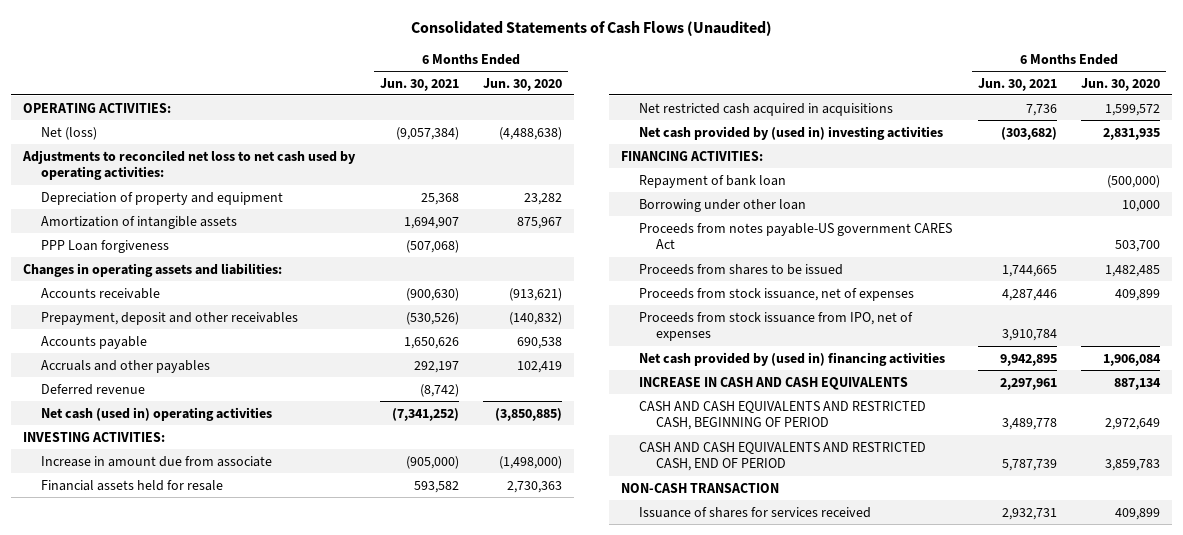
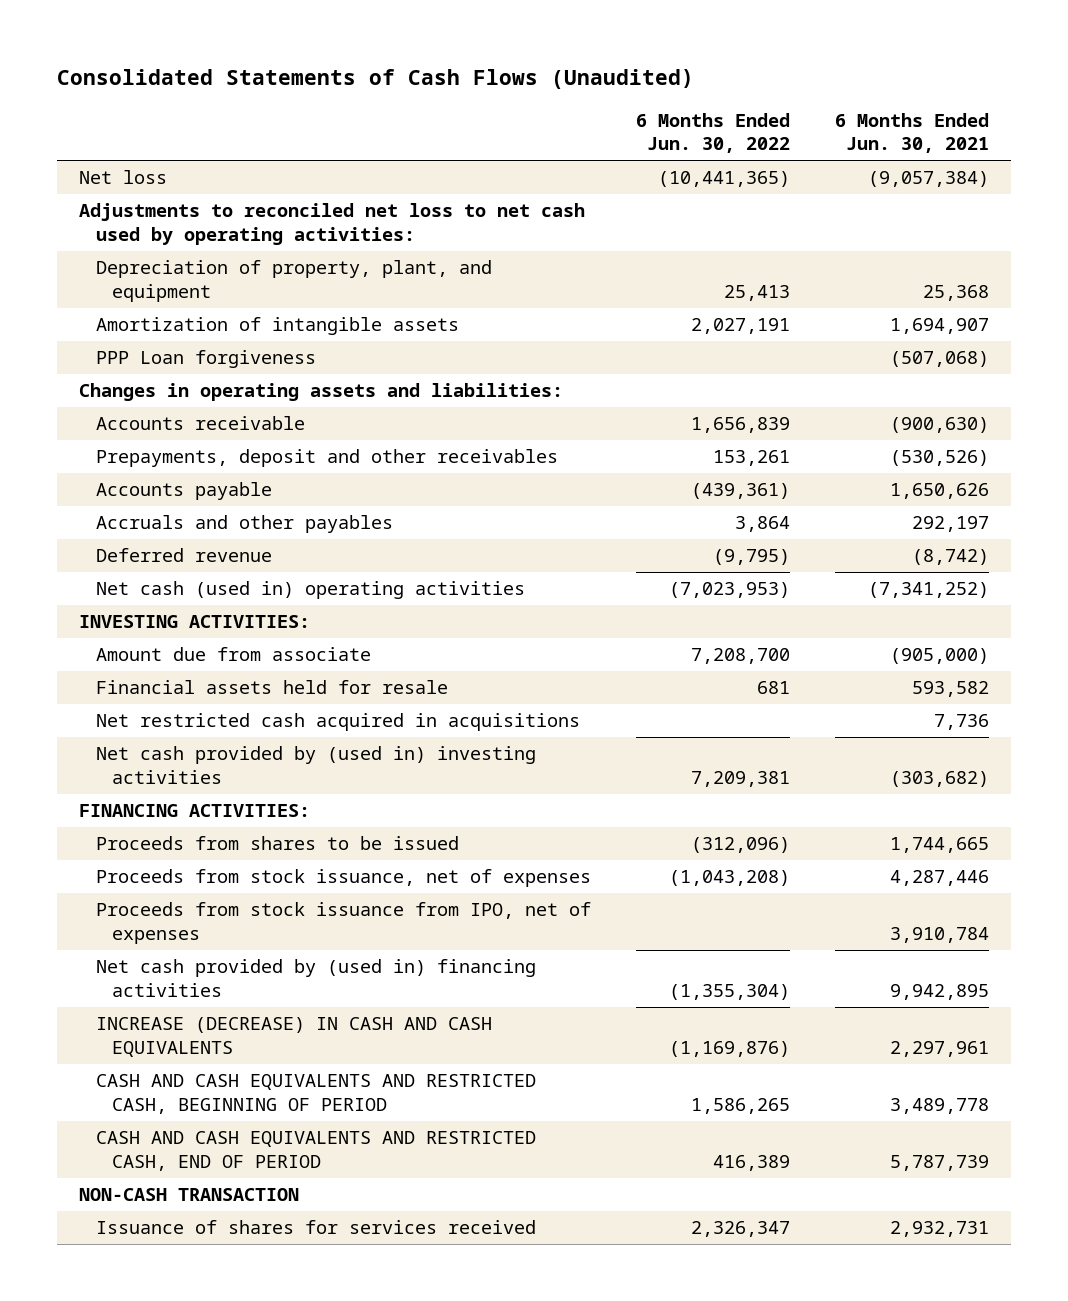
[482,77,562,91] Jun. 30, 2020 -> none
none -> [635,113,790,154] 6 Months Ended Jun. 30, 2022
[23,102,172,113] OPERATING ACTIVITIES: -> none
[40,126,97,140] Net (loss) -> [79,170,168,185] Net loss
[40,191,283,205] Depreciation of property and equipment -> [95,260,492,302] Depreciation of property, plant, and equipment
[40,311,298,325] Prepayment, deposit and other receivables -> [95,449,558,468] Prepayments, deposit and other receivables
[40,455,272,467] Increase in amount due from associate -> [95,647,371,662] Amount due from associate
[638,174,786,188] Repayment of bank loan -> none
[638,198,806,212] Borrowing under other loan -> none
[638,222,952,250] Proceeds from notes payable-US government CARES Act -> none
[638,376,908,390] INCREASE IN CASH AND CASH EQUIVALENTS -> [95,1017,492,1057] INCREASE (DECREASE) IN CASH AND CASH EQUIVALENTS

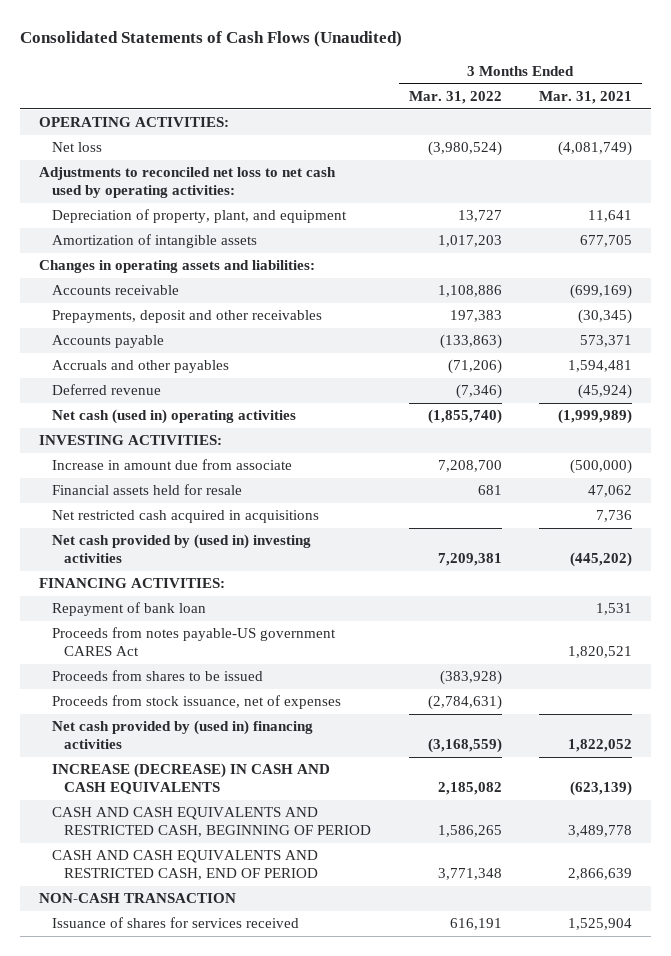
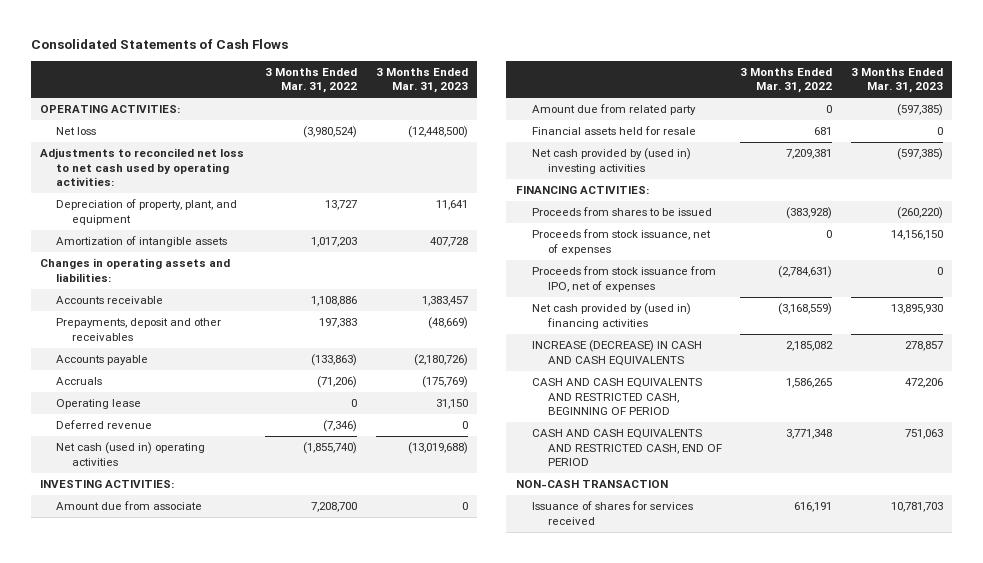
[20,31,403,48] Consolidated Statements of Cash Flows (Unaudited) -> [30,39,288,50] Consolidated Statements of Cash Flows
[539,90,633,104] Mar. 31, 2021 -> none
none -> [375,67,468,94] 3 Months Ended Mar. 31, 2023
[51,360,229,374] Accruals and other payables -> [56,377,103,386] Accruals
none -> [56,399,142,410] Operating lease
[51,459,292,471] Increase in amount due from associate -> [56,501,203,511] Amount due from associate
none -> [531,104,696,116] Amount due from related party
[51,510,319,524] Net restricted cash acquired in acquisitions -> none
[51,602,206,617] Repayment of bank loan -> none
[51,627,336,657] Proceeds from notes payable-US government CARES Act -> none
[427,695,502,711] (2,784,631) -> [826,230,833,239] 0
none -> [531,266,716,292] Proceeds from stock issuance from IPO, net of expenses

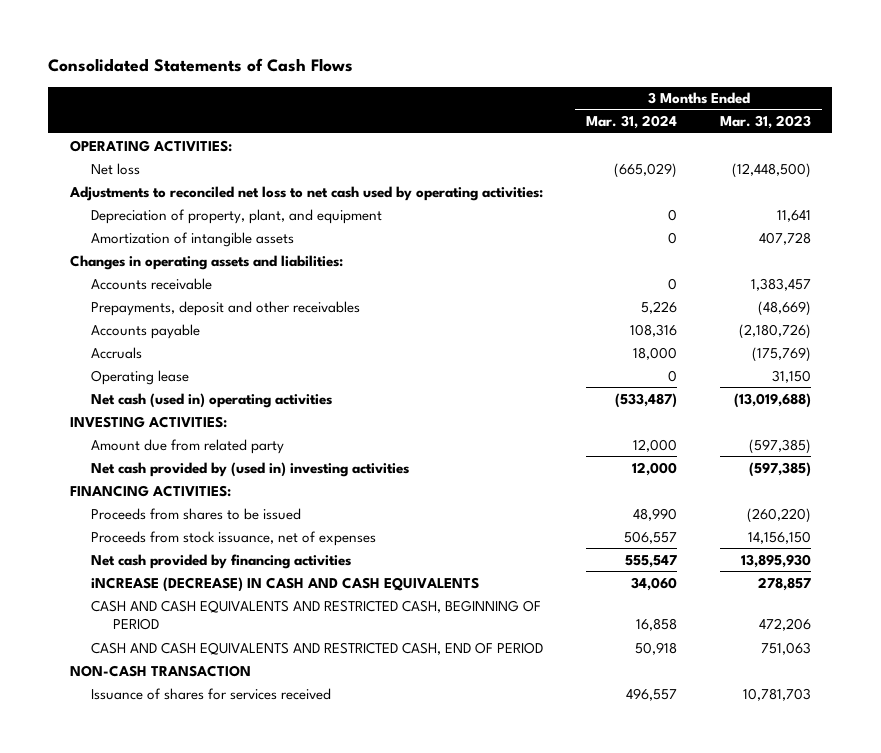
[265,67,358,94] 3 Months Ended Mar. 31, 2022 -> none
none -> [586,115,678,130] Mar. 31, 2024
[56,420,153,430] Deferred revenue -> none
[56,501,203,511] Amount due from associate -> none
[531,126,696,136] Financial assets held for resale -> none
[531,266,716,292] Proceeds from stock issuance from IPO, net of expenses -> none
[531,303,691,329] Net cash provided by (used in) financing activities -> [91,553,352,569] Net cash provided by financing activities
[531,340,702,366] INCREASE (DECREASE) IN CASH AND CASH EQUIVALENTS -> [91,576,480,592] iNCREASE (DECREASE) IN CASH AND CASH EQUIVALENTS

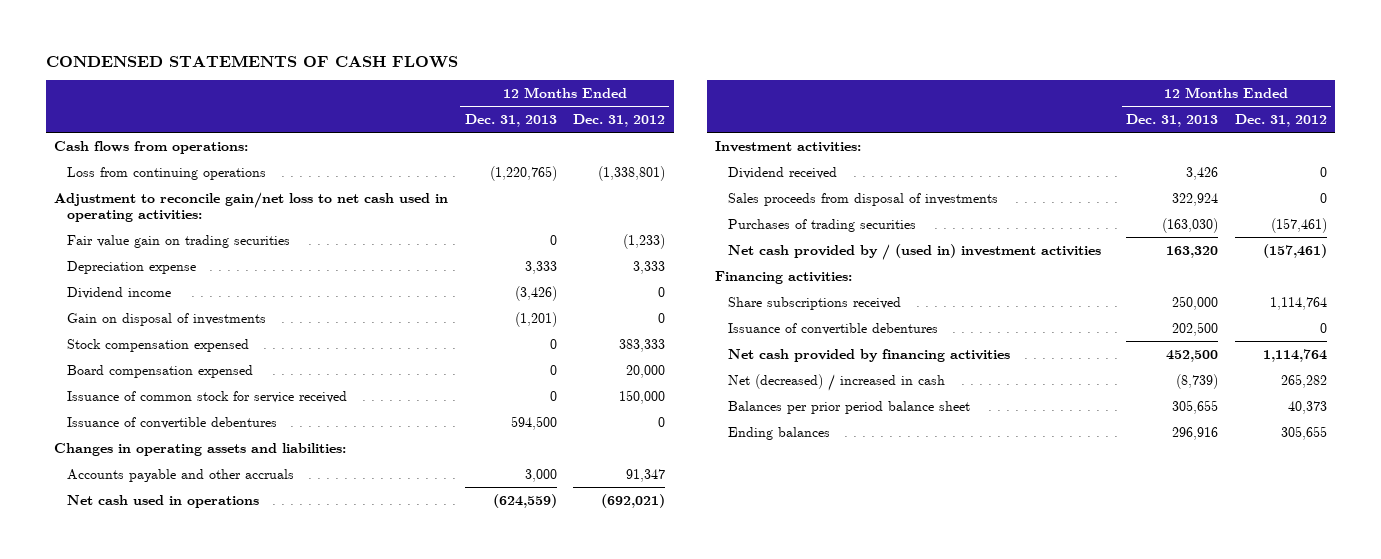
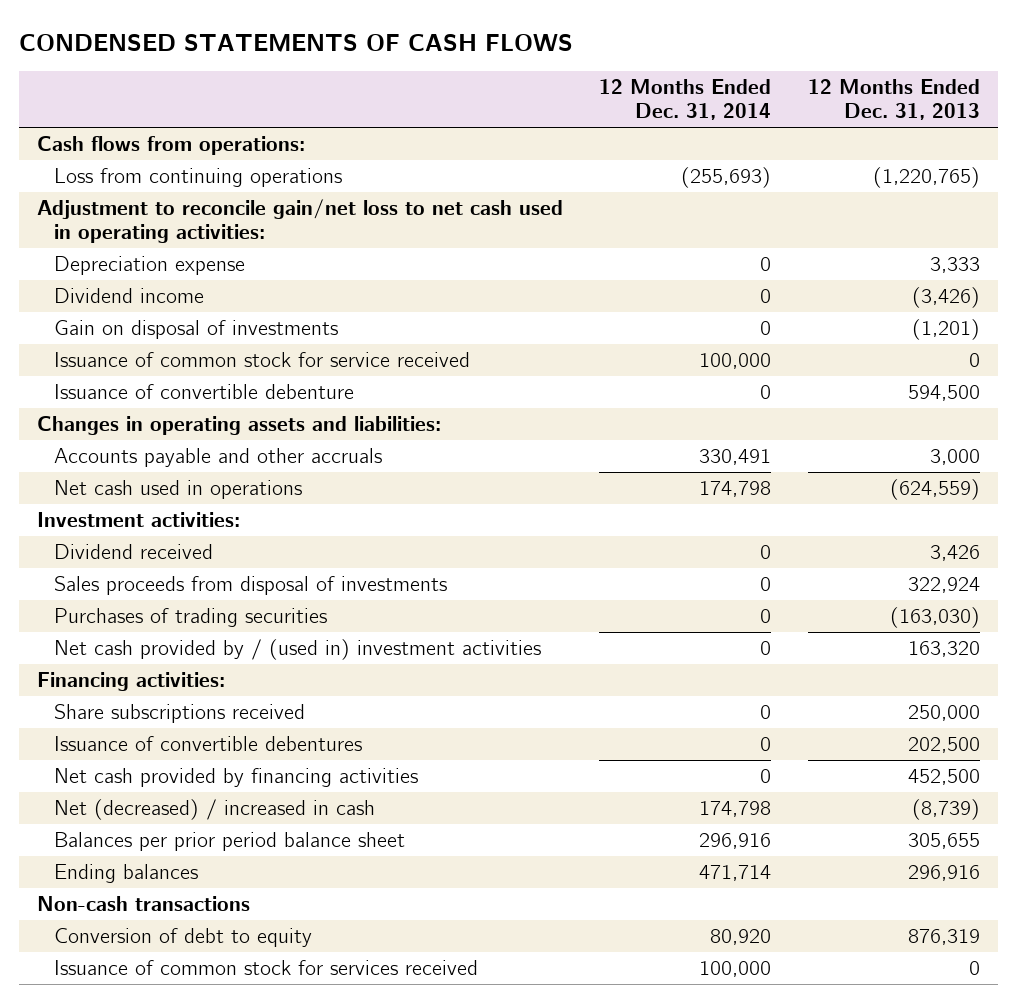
[573,114,666,128] Dec. 31, 2012 -> none
none -> [599,78,772,121] 12 Months Ended Dec. 31, 2014
[66,234,290,248] Fair value gain on trading securities -> none
[66,338,249,352] Stock compensation expensed -> none
[66,364,253,378] Board compensation expensed -> none
[66,416,277,429] Issuance of convertible debentures -> [54,383,355,399] Issuance of convertible debenture
none -> [37,895,251,911] Non-cash transactions
none -> [54,927,313,947] Conversion of debt to equity
none -> [54,959,479,975] Issuance of common stock for services received

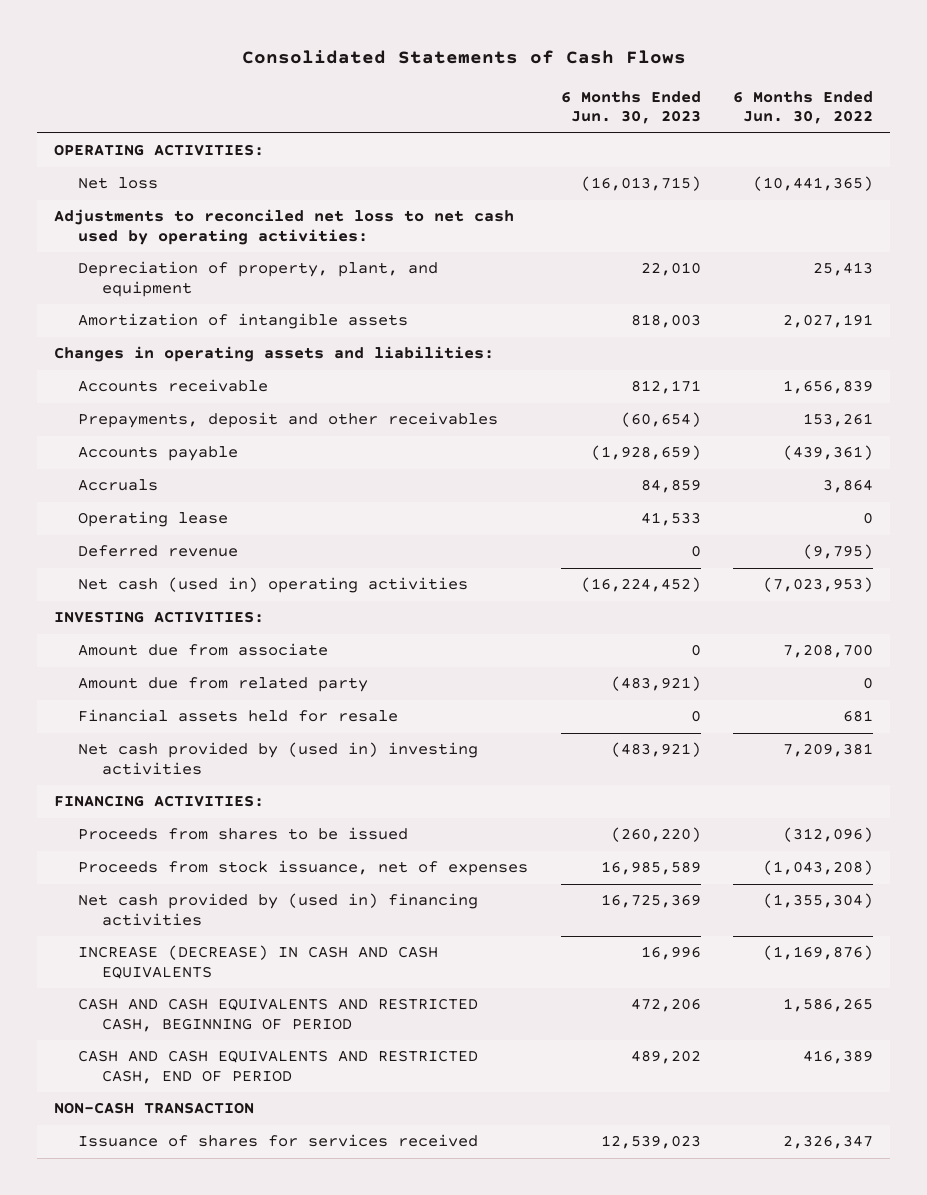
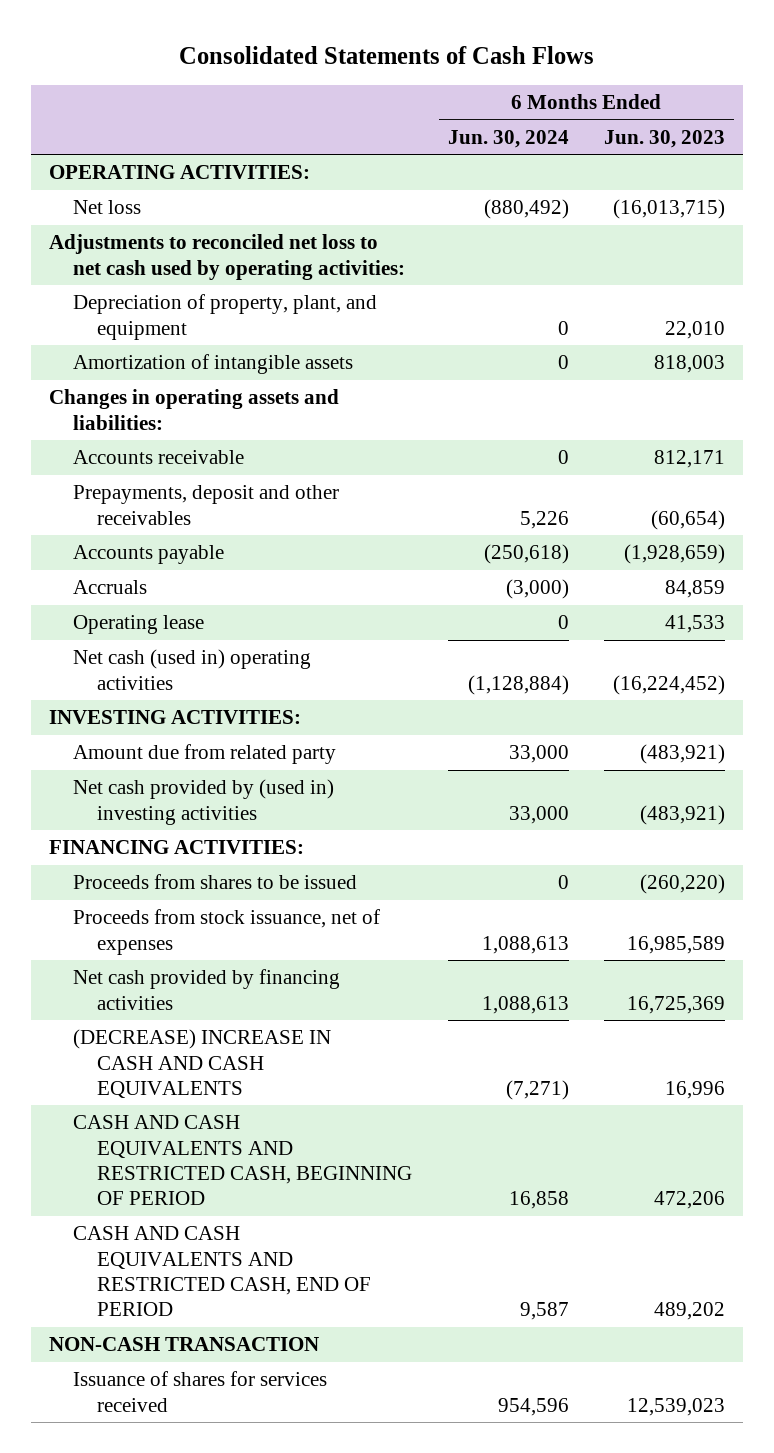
[733,90,874,125] 6 Months Ended Jun. 30, 2022 -> none
none -> [447,129,569,148] Jun. 30, 2024
[77,545,238,558] Deferred revenue -> none
[77,643,328,657] Amount due from associate -> none
[77,709,398,723] Financial assets held for resale -> none
[77,893,478,927] Net cash provided by (used in) financing activities -> [72,969,340,1010] Net cash provided by financing activities
[77,945,438,980] INCREASE (DECREASE) IN CASH AND CASH EQUIVALENTS -> [72,1029,331,1098] (DECREASE) INCREASE IN CASH AND CASH EQUIVALENTS

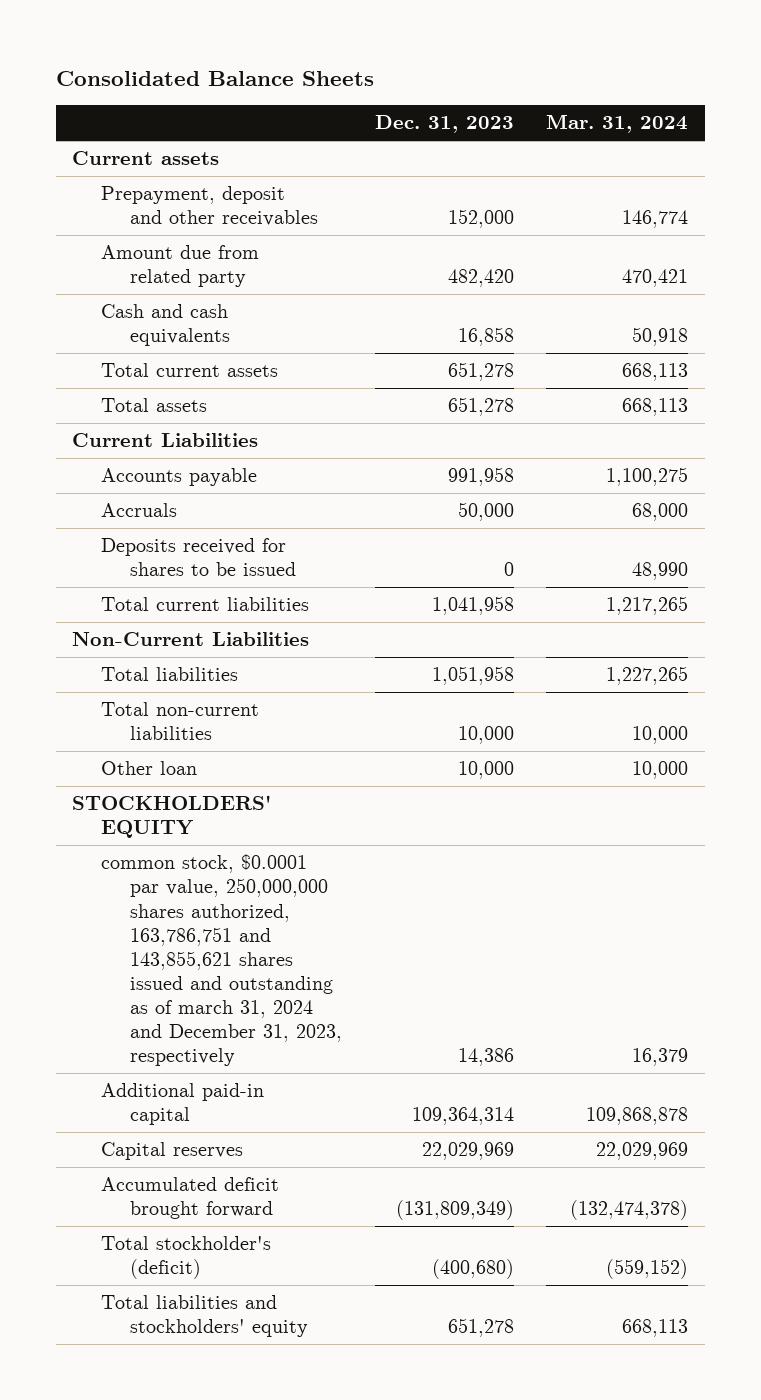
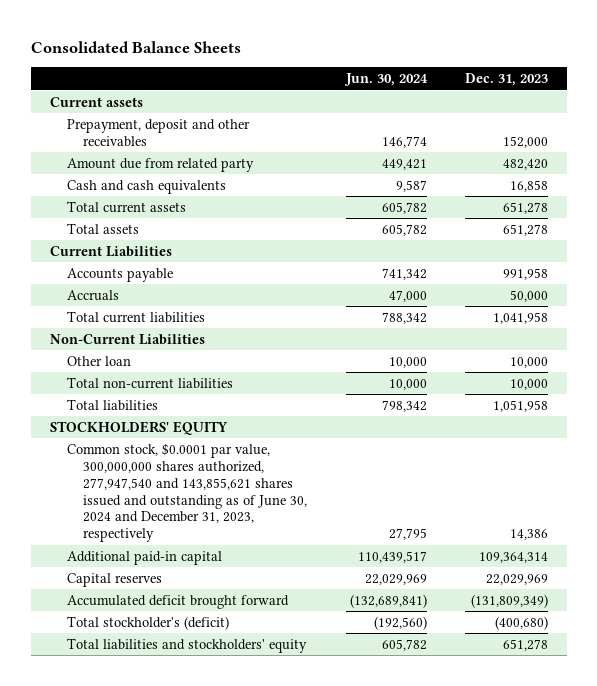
[546,114,689,134] Mar. 31, 2024 -> none
none -> [343,73,428,87] Jun. 30, 2024
[101,538,297,577] Deposits received for shares to be issued -> none
[101,702,260,741] Total non-current liabilities -> [66,376,233,389] Total non-current liabilities
[101,667,239,682] Total liabilities -> [66,398,158,411] Total liabilities
[101,854,343,1067] common stock, $0.0001 par value, 250,000,000 shares authorized, 163,786,751 and 143,855,621 shares issued and outstanding as of march 31, 2024 and December 31, 2023, respectively -> [66,442,308,543] Common stock, $0.0001 par value, 300,000,000 shares authorized, 277,947,540 and 143,855,621 shares issued and outstanding as of June 30, 2024 and December 31, 2023, respectively

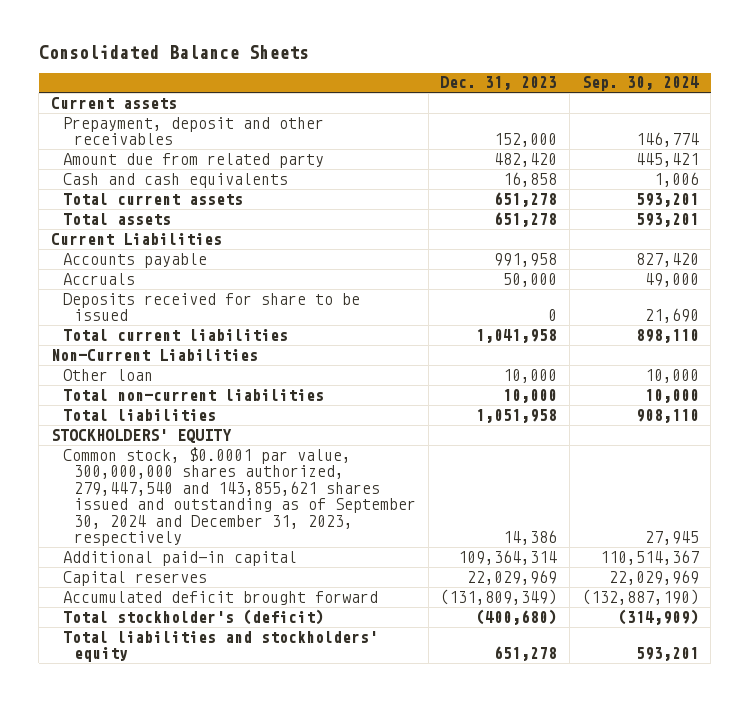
[343,73,428,87] Jun. 30, 2024 -> none
none -> [581,76,699,92] Sep. 30, 2024
none -> [62,292,360,322] Deposits received for share to be issued
[66,442,308,543] Common stock, $0.0001 par value, 300,000,000 shares authorized, 277,947,540 and 143,855,621 shares issued and outstanding as of June 30, 2024 and December 31, 2023, respectively -> [62,446,417,547] Common stock, $0.0001 par value, 300,000,000 shares authorized, 279,447,540 and 143,855,621 shares issued and outstanding as of September 30, 2024 and December 31, 2023, respectively

